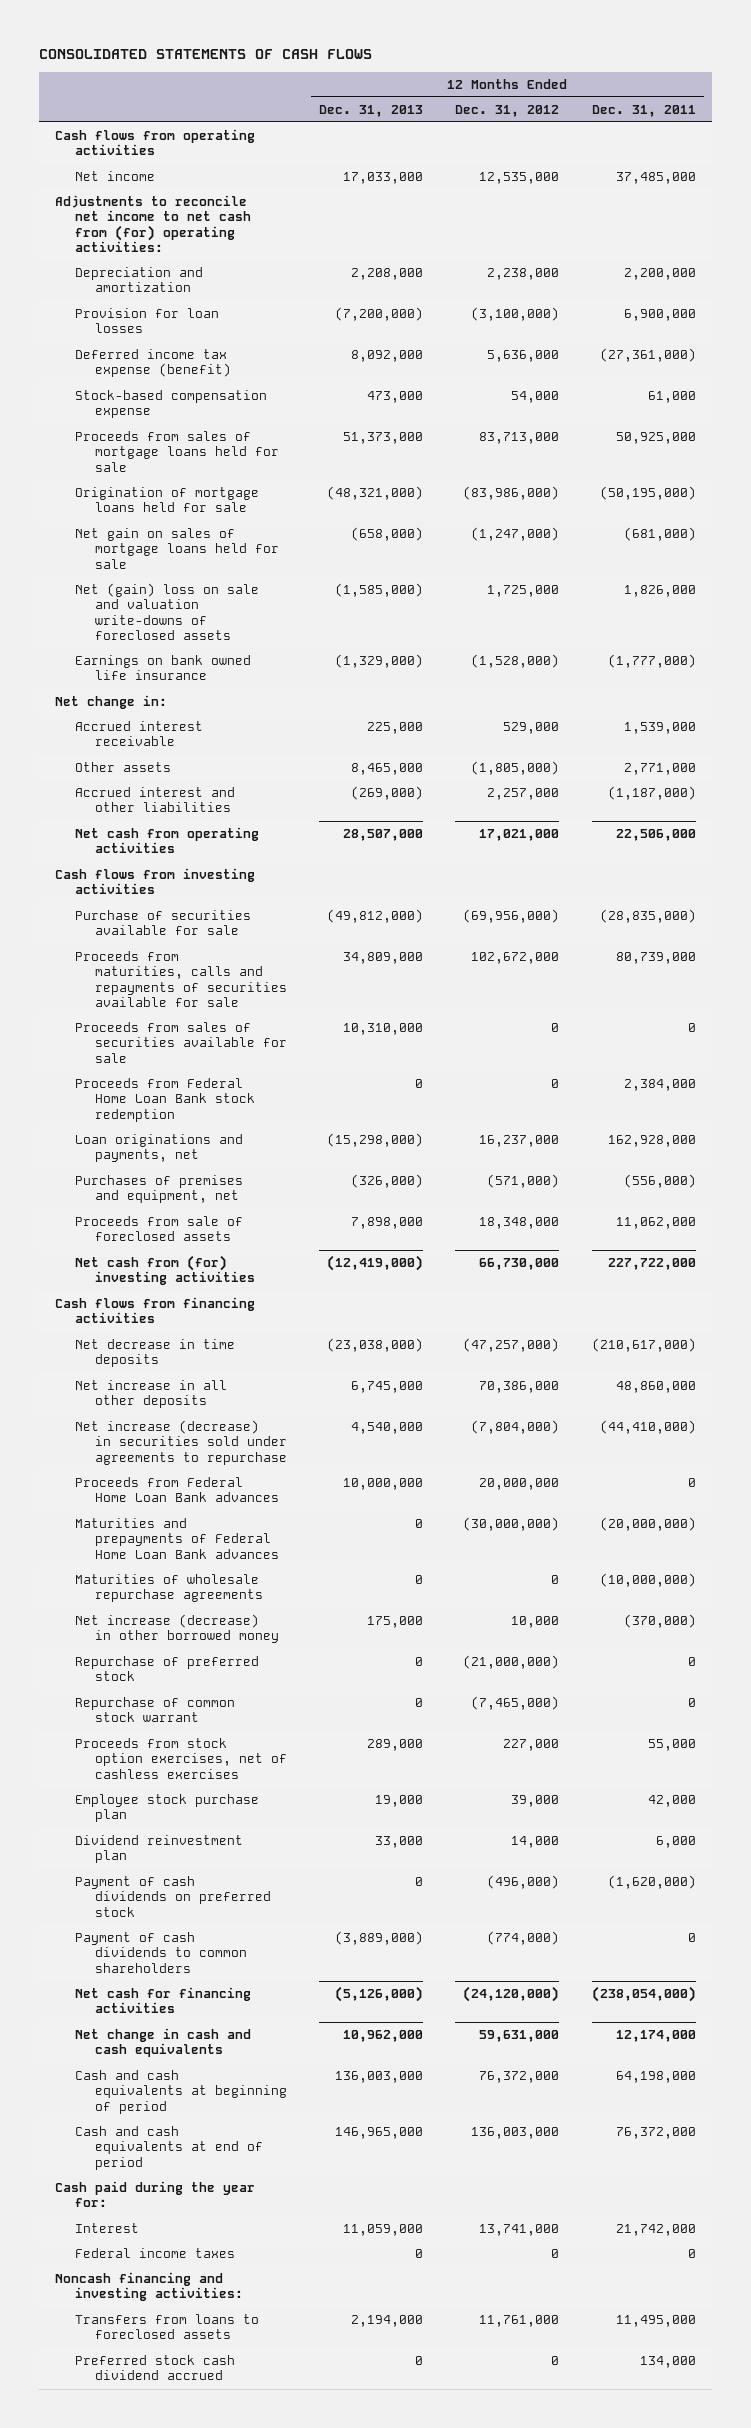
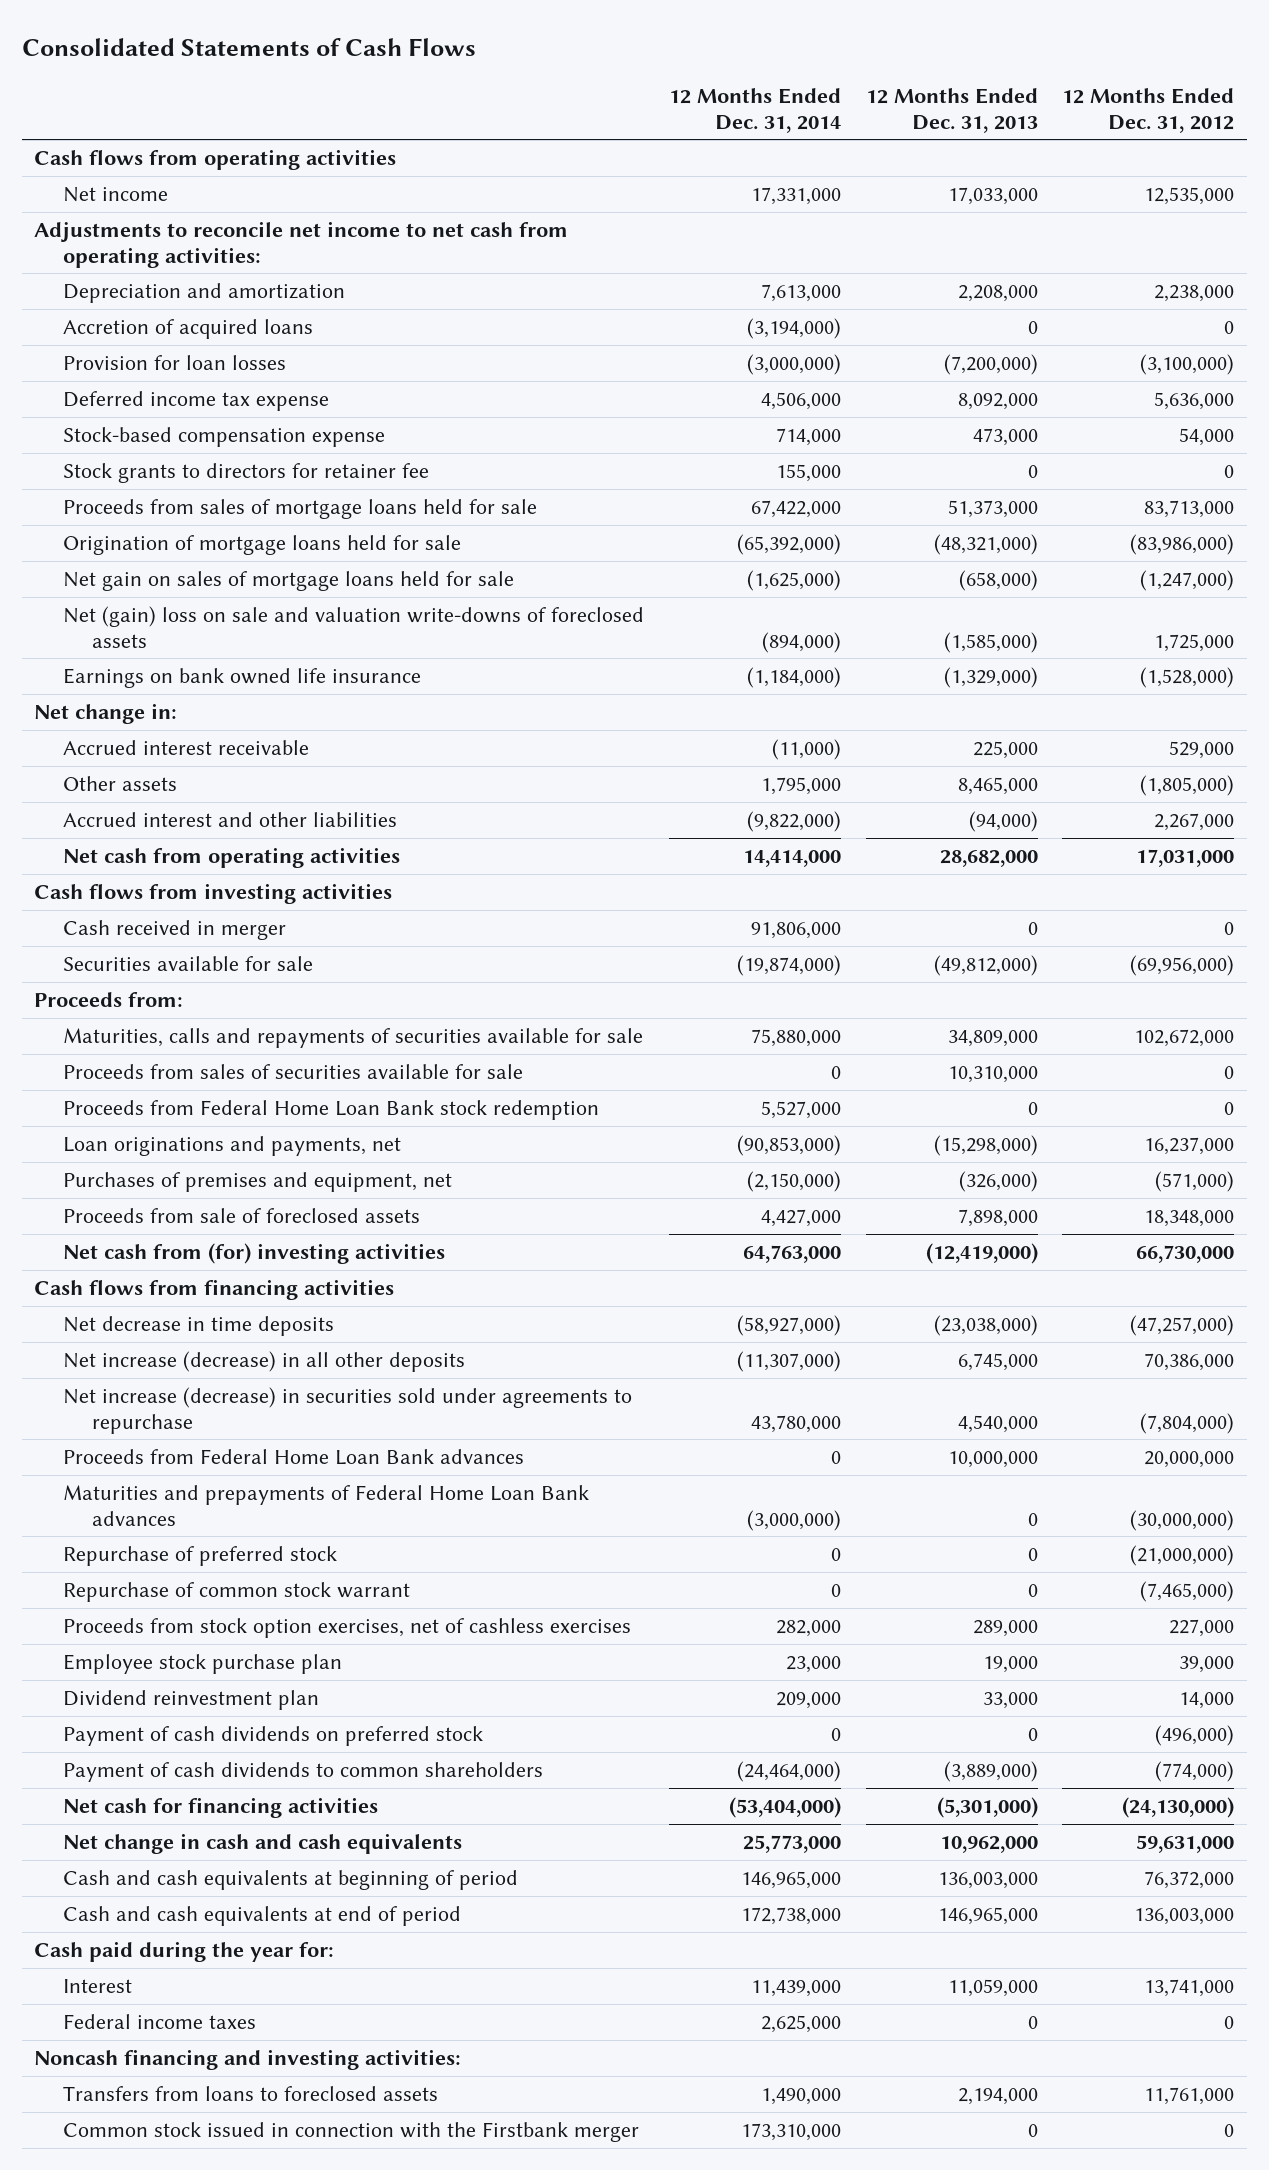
[39,48,373,59] CONSOLIDATED STATEMENTS OF CASH FLOWS -> [22,38,477,57] Consolidated Statements of Cash Flows
[591,104,696,117] Dec. 31, 2011 -> none
none -> [669,88,842,133] 12 Months Ended Dec. 31, 2014
[55,195,252,253] Adjustments to reconcile net income to net cash from (for) operating activities: -> [34,220,569,268] Adjustments to reconcile net income to net cash from operating activities:
none -> [63,318,314,339] Accretion of acquired loans
[75,349,232,378] Deferred income tax expense (benefit) -> [63,390,330,411] Deferred income tax expense
none -> [63,462,430,483] Stock grants to directors for retainer fee
[351,786,424,801] (269,000) -> [968,810,1038,832] (94,000)
[487,788,560,801] 2,257,000 -> [1154,812,1235,831] 2,267,000
[343,829,424,842] 28,507,000 -> [939,849,1038,867] 28,682,000
[479,829,560,842] 17,021,000 -> [1136,848,1235,867] 17,031,000
none -> [63,919,287,940] Cash received in merger
[75,910,252,936] Purchase of securities available for sale -> [63,955,314,971] Securities available for sale
none -> [34,991,184,1007] Proceeds from:
[75,951,288,1008] Proceeds from maturities, calls and repayments of securities available for sale -> [63,1027,644,1048] Maturities, calls and repayments of securities available for sale
[75,1380,228,1409] Net increase in all other deposits -> [63,1350,466,1372] Net increase (decrease) in all other deposits
[75,1574,264,1603] Maturities of wholesale repurchase agreements -> none
[75,1614,280,1644] Net increase (decrease) in other borrowed money -> none
[335,1986,424,2003] (5,126,000) -> [936,1796,1038,1818] (5,301,000)
[463,1986,560,2003] (24,120,000) -> [1122,1796,1235,1818] (24,130,000)
[75,2355,236,2381] Preferred stock cash dividend accrued -> none
none -> [63,2121,640,2142] Common stock issued in connection with the Firstbank merger

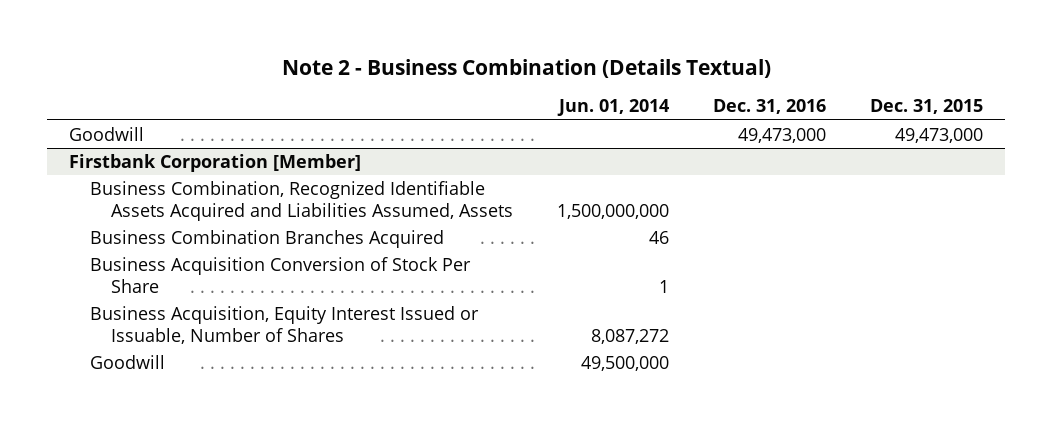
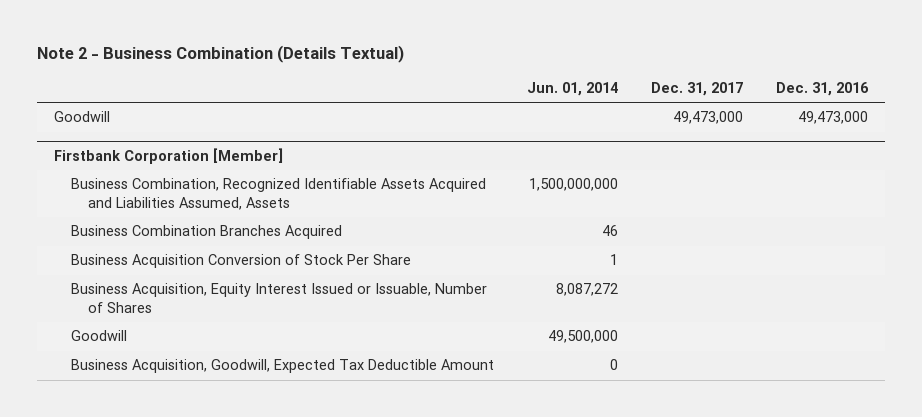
[870,99,984,115] Dec. 31, 2015 -> none
none -> [651,82,744,97] Dec. 31, 2017
none -> [71,359,495,374] Business Acquisition, Goodwill, Expected Tax Deductible Amount

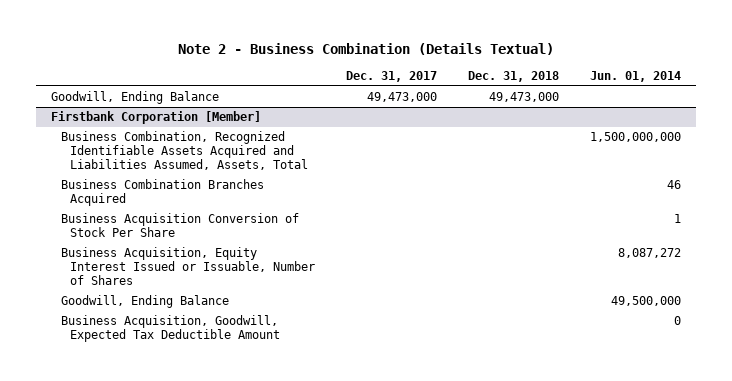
[776,82,870,97] Dec. 31, 2016 -> none
none -> [467,71,559,83] Dec. 31, 2018
[53,111,110,123] Goodwill -> [51,91,220,105] Goodwill, Ending Balance
[71,178,487,210] Business Combination, Recognized Identifiable Assets Acquired and Liabilities Assumed, Assets -> [60,131,309,171] Business Combination, Recognized Identifiable Assets Acquired and Liabilities Assumed, Assets, Total
[71,330,128,342] Goodwill -> [60,295,229,309] Goodwill, Ending Balance

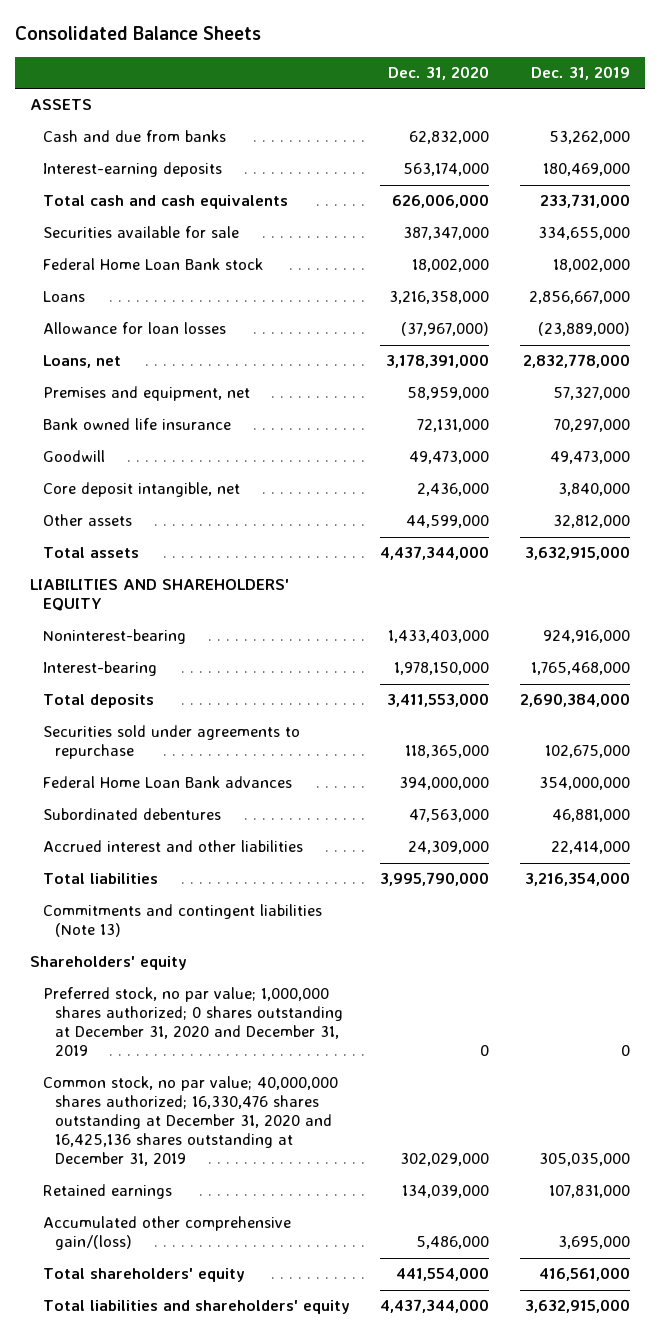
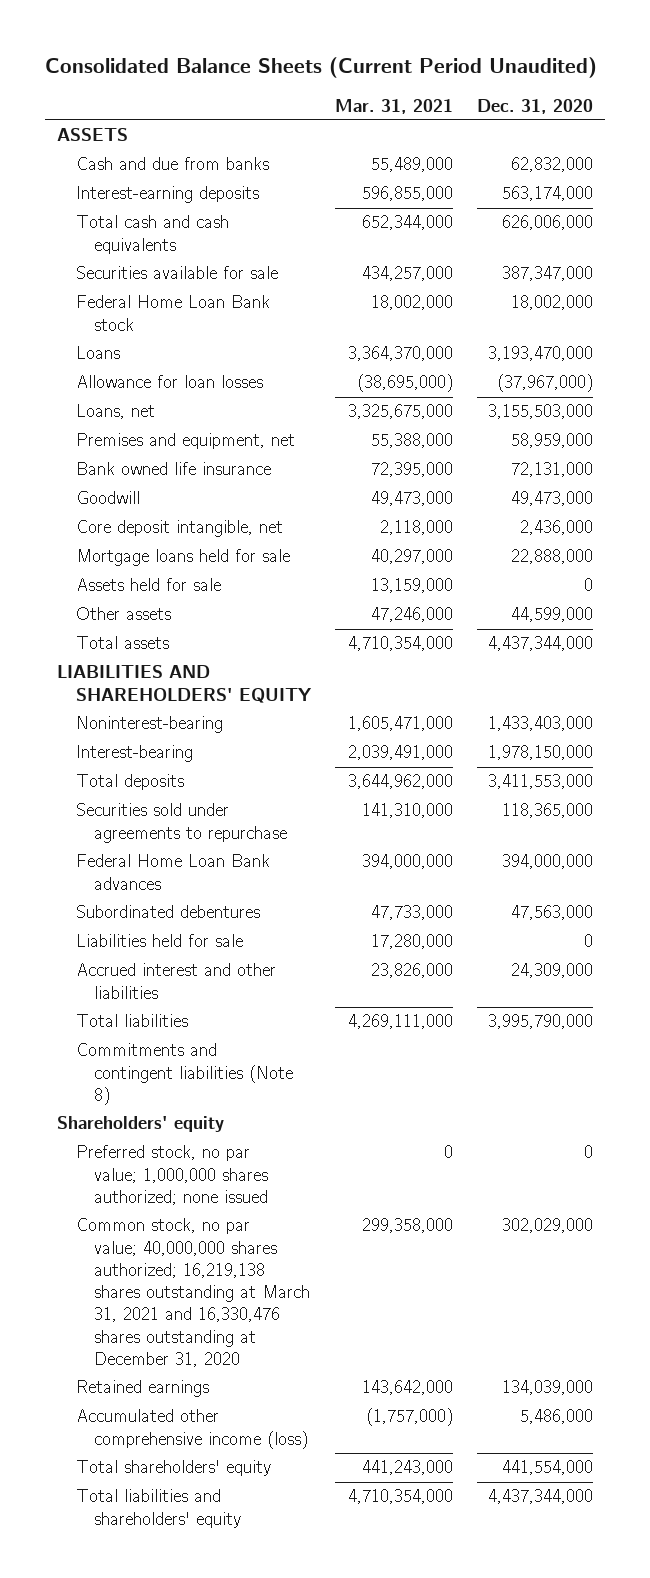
[14,26,261,41] Consolidated Balance Sheets -> [45,57,598,79] Consolidated Balance Sheets (Current Period Unaudited)
[530,66,630,81] Dec. 31, 2019 -> none
none -> [334,98,453,114] Mar. 31, 2021
[389,291,490,305] 3,216,358,000 -> [487,346,593,362] 3,193,470,000
[386,354,490,369] 3,178,391,000 -> [487,404,593,420] 3,155,503,000
none -> [75,549,290,567] Mortgage loans held for sale
none -> [75,578,221,592] Assets held for sale
none -> [75,934,243,948] Liabilities held for sale
[42,904,322,938] Commitments and contingent liabilities (Note 13) -> [75,1043,293,1105] Commitments and contingent liabilities (Note 8)
[42,987,344,1057] Preferred stock, no par value; 1,000,000 shares authorized; 0 shares outstanding at December 31, 2020 and December 31, 2019 -> [75,1145,268,1205] Preferred stock, no par value; 1,000,000 shares authorized; none issued
[42,1076,338,1167] Common stock, no par value; 40,000,000 shares authorized; 16,330,476 shares outstanding at December 31, 2020 and 16,425,136 shares outstanding at December 31, 2019 -> [75,1218,310,1367] Common stock, no par value; 40,000,000 shares authorized; 16,219,138 shares outstanding at March 31, 2021 and 16,330,476 shares outstanding at December 31, 2020
[42,1216,291,1251] Accumulated other comprehensive gain/(loss) -> [75,1409,308,1449] Accumulated other comprehensive income (loss)

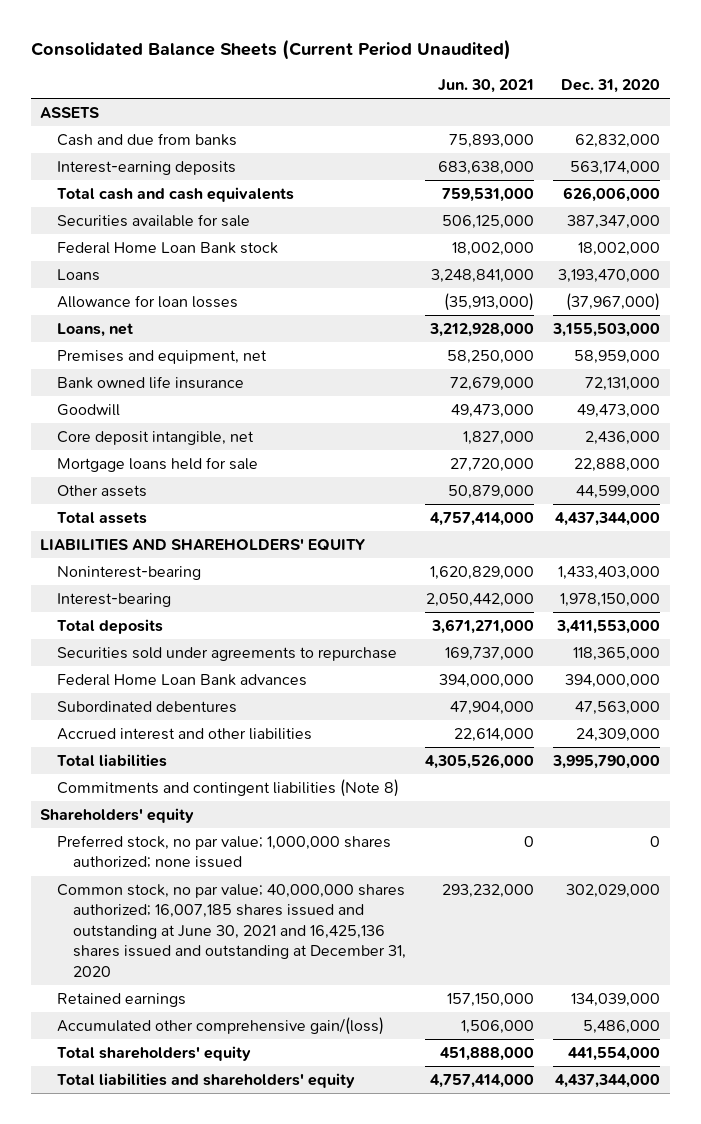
[334,98,453,114] Mar. 31, 2021 -> none
none -> [438,79,535,94] Jun. 30, 2021
[75,578,221,592] Assets held for sale -> none
[75,934,243,948] Liabilities held for sale -> none
[75,1218,310,1367] Common stock, no par value; 40,000,000 shares authorized; 16,219,138 shares outstanding at March 31, 2021 and 16,330,476 shares outstanding at December 31, 2020 -> [56,883,407,977] Common stock, no par value; 40,000,000 shares authorized; 16,007,185 shares issued and outstanding at June 30, 2021 and 16,425,136 shares issued and outstanding at December 31, 2020
[75,1409,308,1449] Accumulated other comprehensive income (loss) -> [56,1016,384,1035] Accumulated other comprehensive gain/(loss)

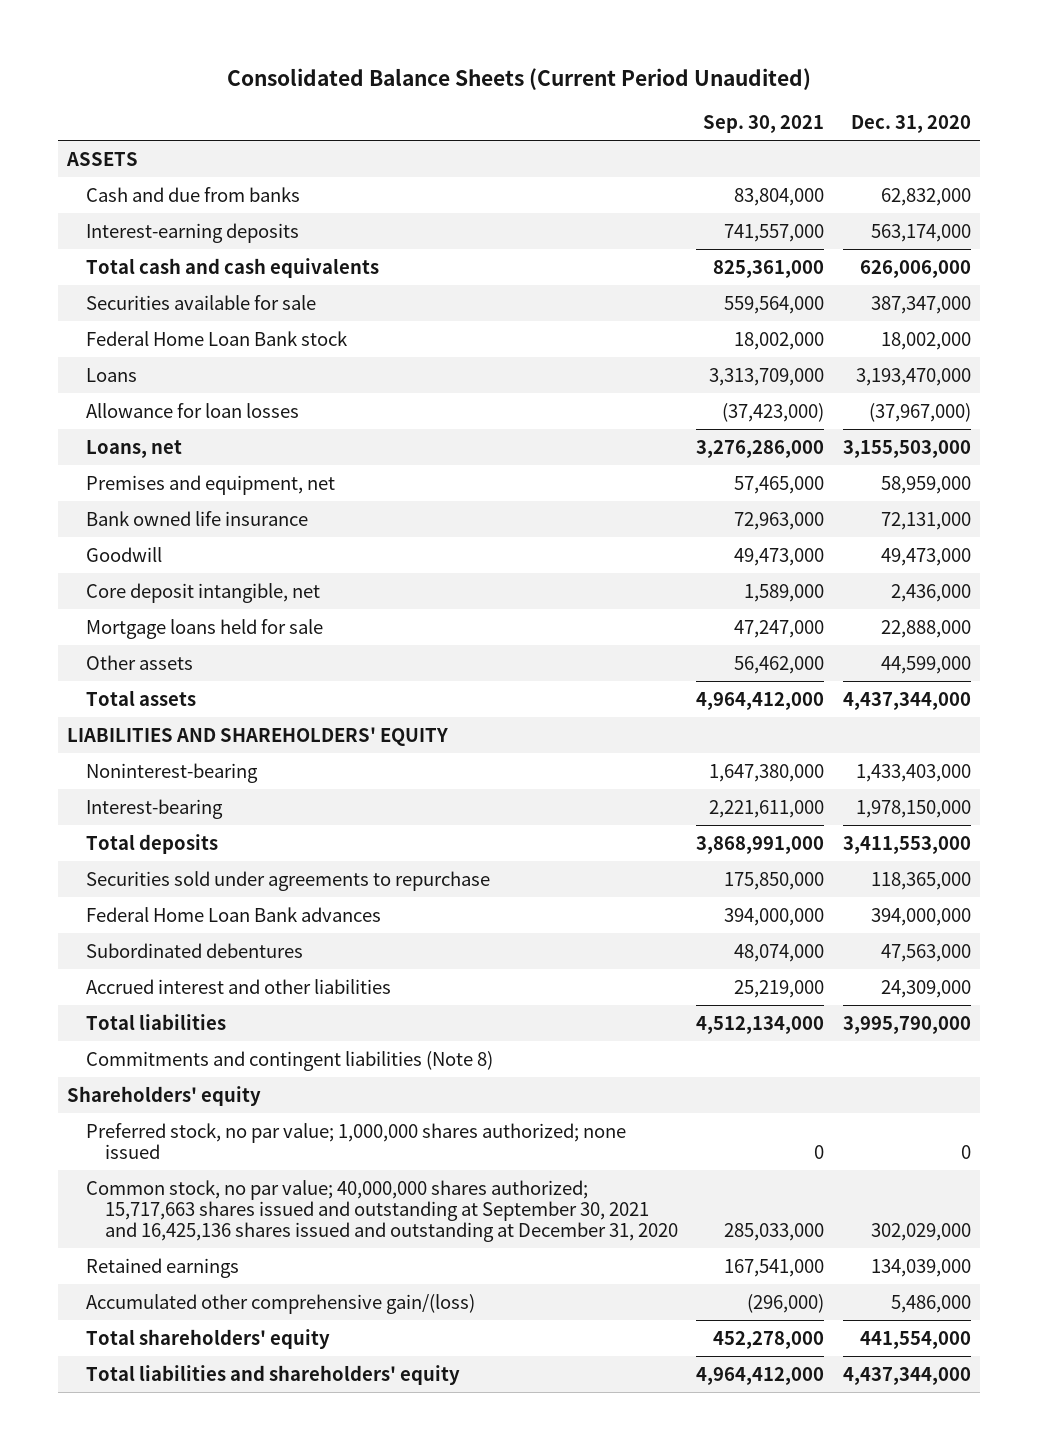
[438,79,535,94] Jun. 30, 2021 -> none
none -> [703,114,825,133] Sep. 30, 2021
[56,883,407,977] Common stock, no par value; 40,000,000 shares authorized; 16,007,185 shares issued and outstanding at June 30, 2021 and 16,425,136 shares issued and outstanding at December 31, 2020 -> [85,1179,678,1243] Common stock, no par value; 40,000,000 shares authorized; 15,717,663 shares issued and outstanding at September 30, 2021 and 16,425,136 shares issued and outstanding at December 31, 2020

